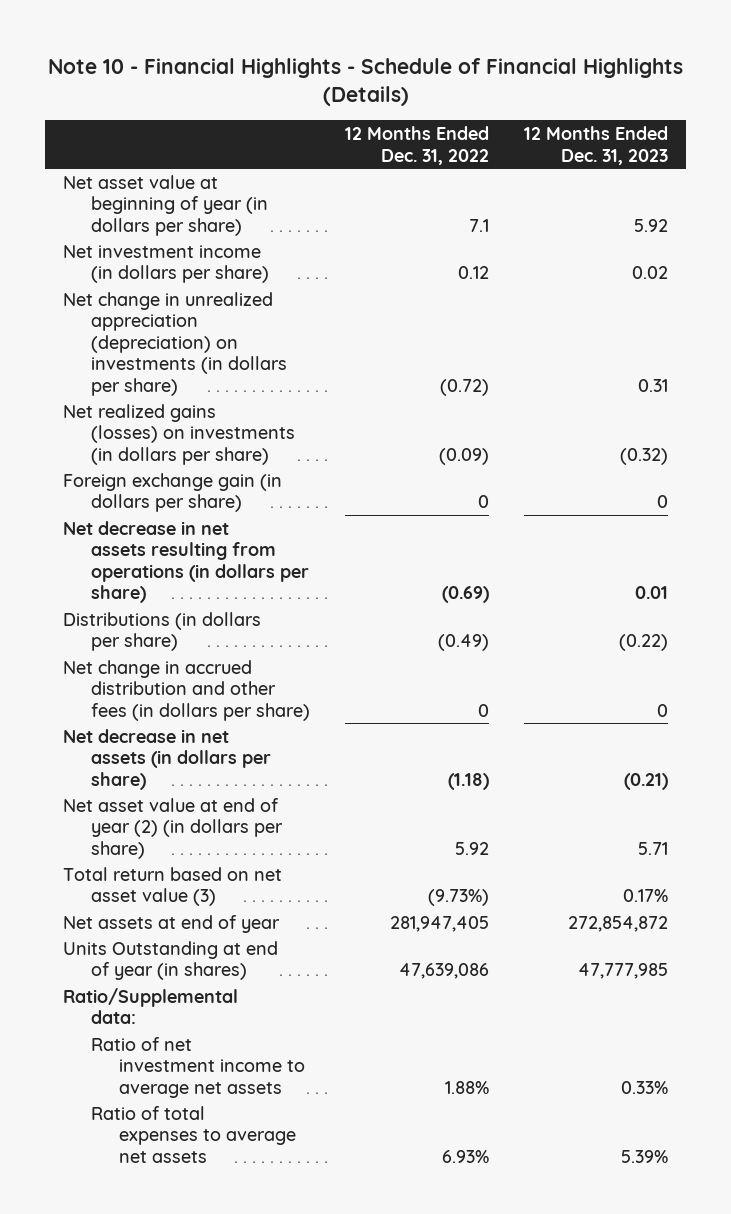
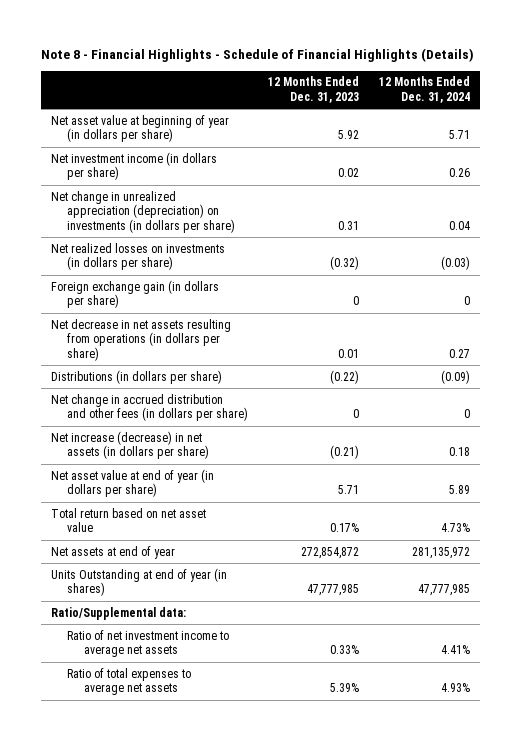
[47,57,683,107] Note 10 - Financial Highlights - Schedule of Financial Highlights (Details) -> [40,48,474,63] Note 8 - Financial Highlights - Schedule of Financial Highlights (Details)
[345,125,490,165] 12 Months Ended Dec. 31, 2022 -> none
none -> [378,76,470,104] 12 Months Ended Dec. 31, 2024
[63,403,296,465] Net realized gains (losses) on investments (in dollars per share) -> [50,242,225,271] Net realized losses on investments (in dollars per share)
[63,728,272,790] Net decrease in net assets (in dollars per share) -> [50,430,210,460] Net increase (decrease) in net assets (in dollars per share)
[63,797,284,859] Net asset value at end of year (2) (in dollars per share) -> [50,468,214,498] Net asset value at end of year (in dollars per share)
[63,866,283,907] Total return based on net asset value (3) -> [50,507,206,533] Total return based on net asset value

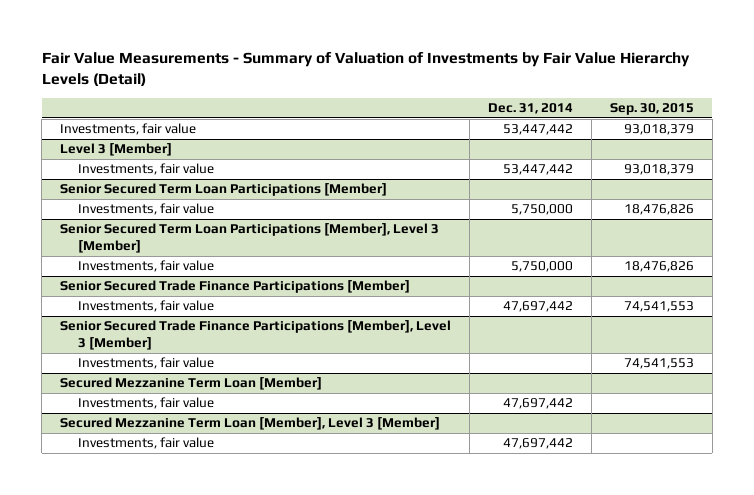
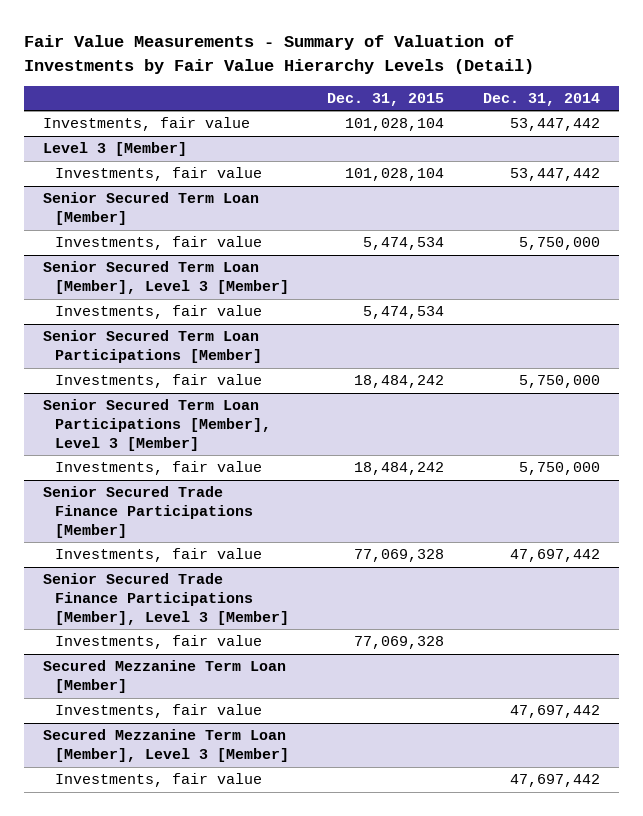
[609,103,694,116] Sep. 30, 2015 -> none
none -> [327,92,445,106] Dec. 31, 2015
none -> [43,192,260,226] Senior Secured Term Loan [Member]
none -> [55,236,263,251] Investments, fair value
none -> [43,261,290,295] Senior Secured Term Loan [Member], Level 3 [Member]
none -> [55,305,263,320] Investments, fair value

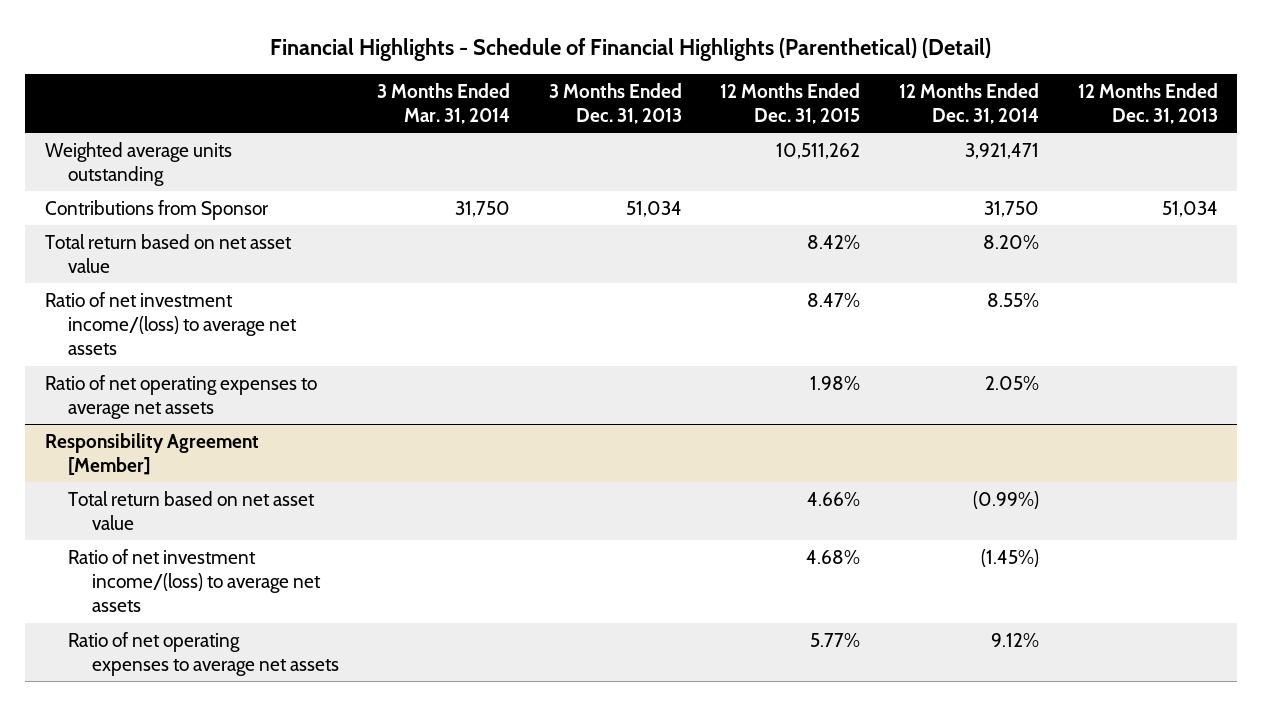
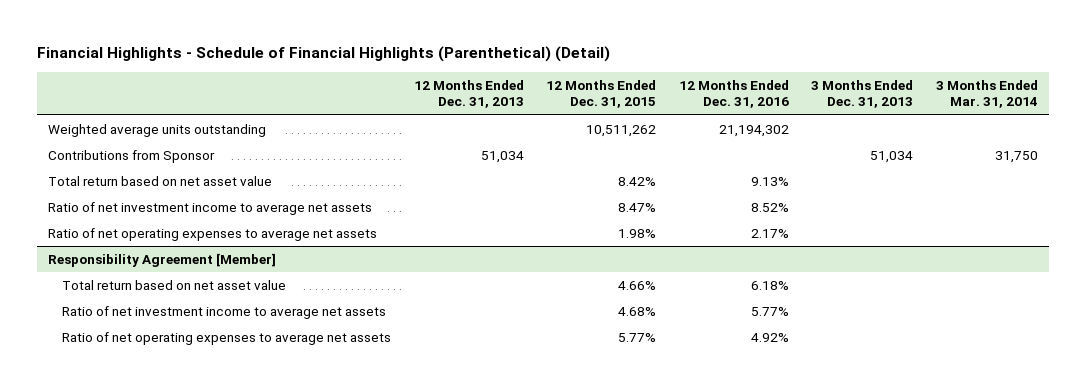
[898,82,1039,125] 12 Months Ended Dec. 31, 2014 -> none
none -> [678,80,789,109] 12 Months Ended Dec. 31, 2016
[44,291,298,356] Ratio of net investment income/(loss) to average net assets -> [48,202,373,216] Ratio of net investment income to average net assets
[68,548,321,613] Ratio of net investment income/(loss) to average net assets -> [61,306,386,320] Ratio of net investment income to average net assets

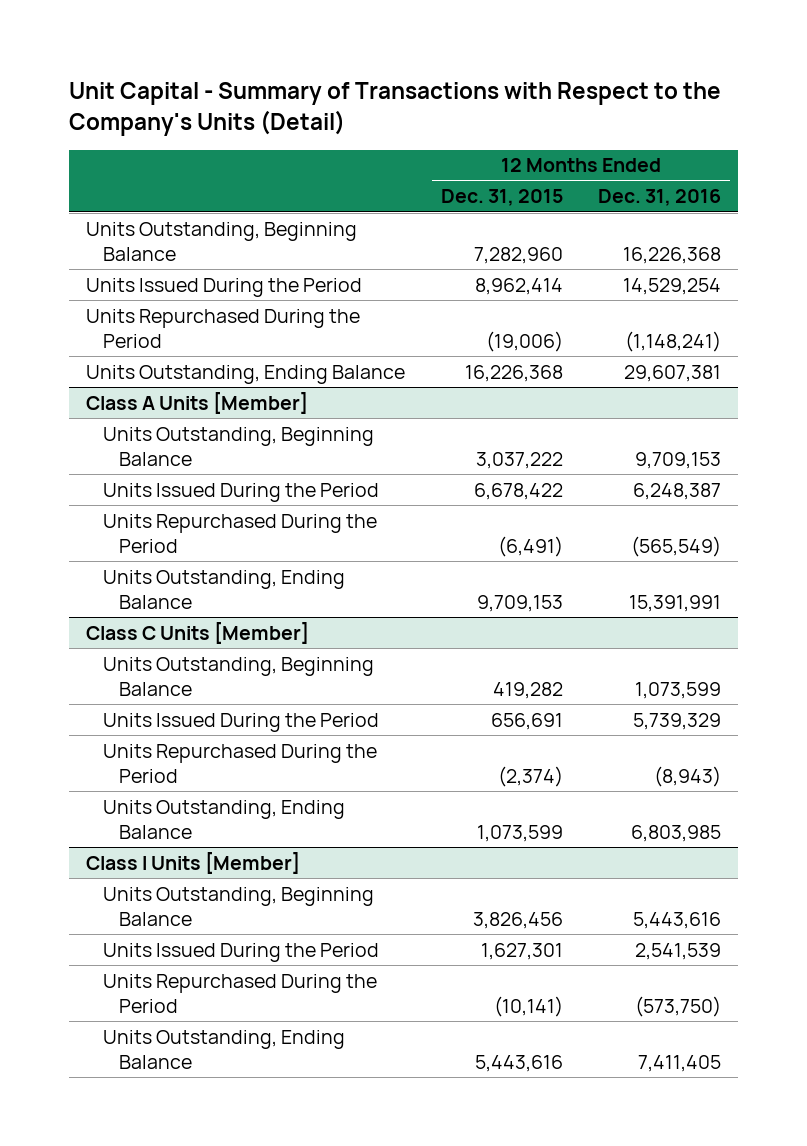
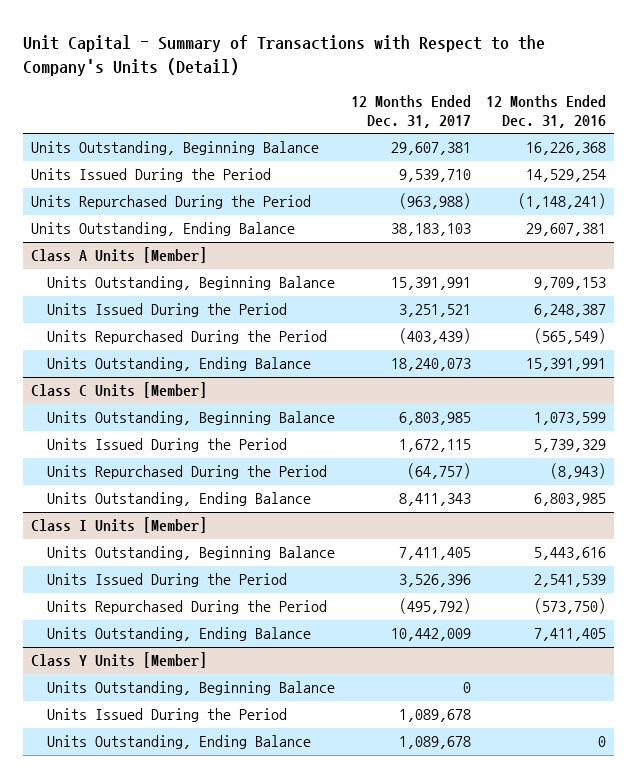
[440,189,563,207] Dec. 31, 2015 -> none
none -> [350,95,471,128] 12 Months Ended Dec. 31, 2017
none -> [31,652,208,669] Class Y Units [Member]
none -> [46,681,335,696] Units Outstanding, Beginning Balance
none -> [46,708,287,723] Units Issued During the Period
none -> [46,735,311,750] Units Outstanding, Ending Balance

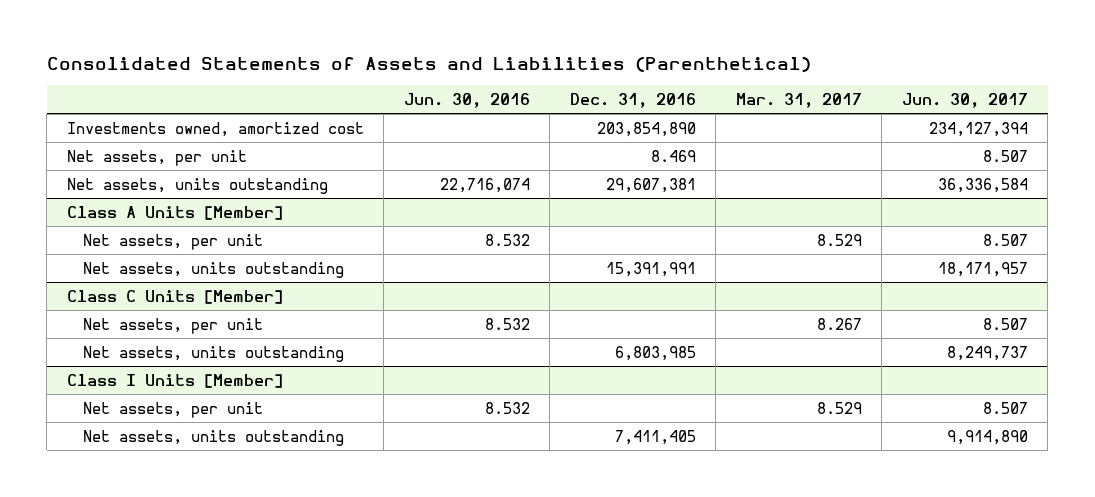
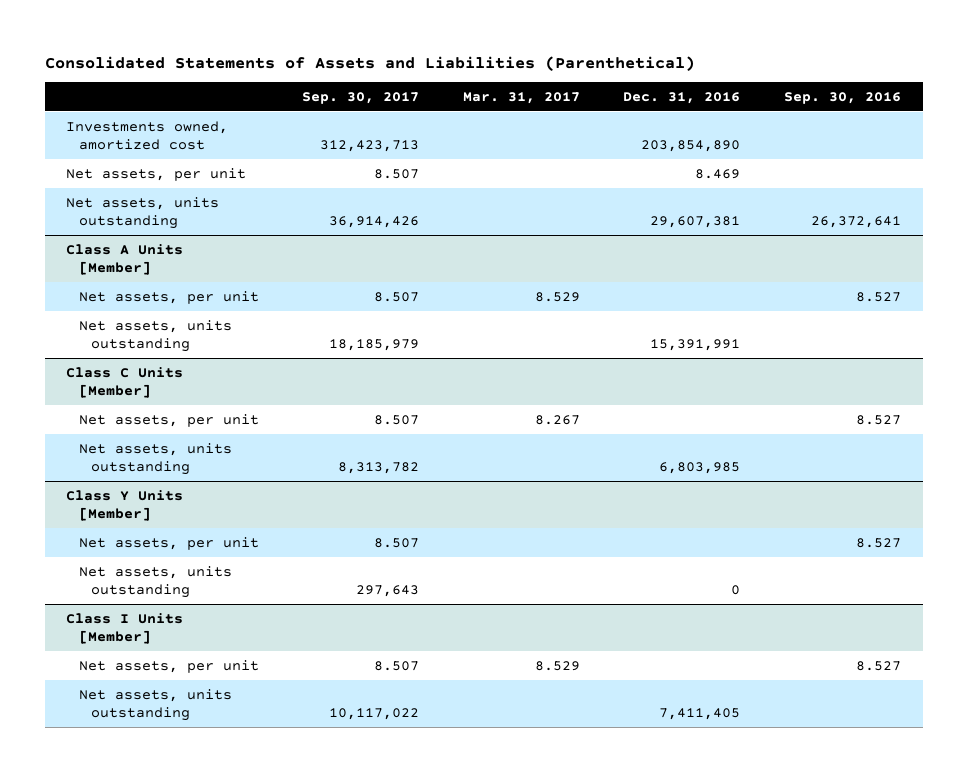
[403,92,530,108] Jun. 30, 2016 -> none
[901,92,1028,108] Jun. 30, 2017 -> none
none -> [302,92,420,105] Sep. 30, 2017
none -> [783,92,901,105] Sep. 30, 2016
none -> [66,489,184,521] Class Y Units [Member]
none -> [78,536,259,550] Net assets, per unit
none -> [78,565,232,598] Net assets, units outstanding

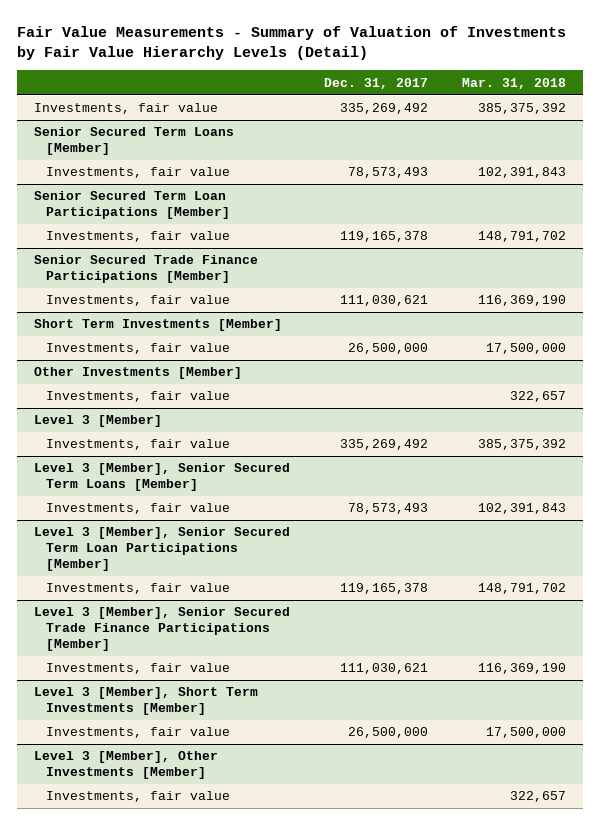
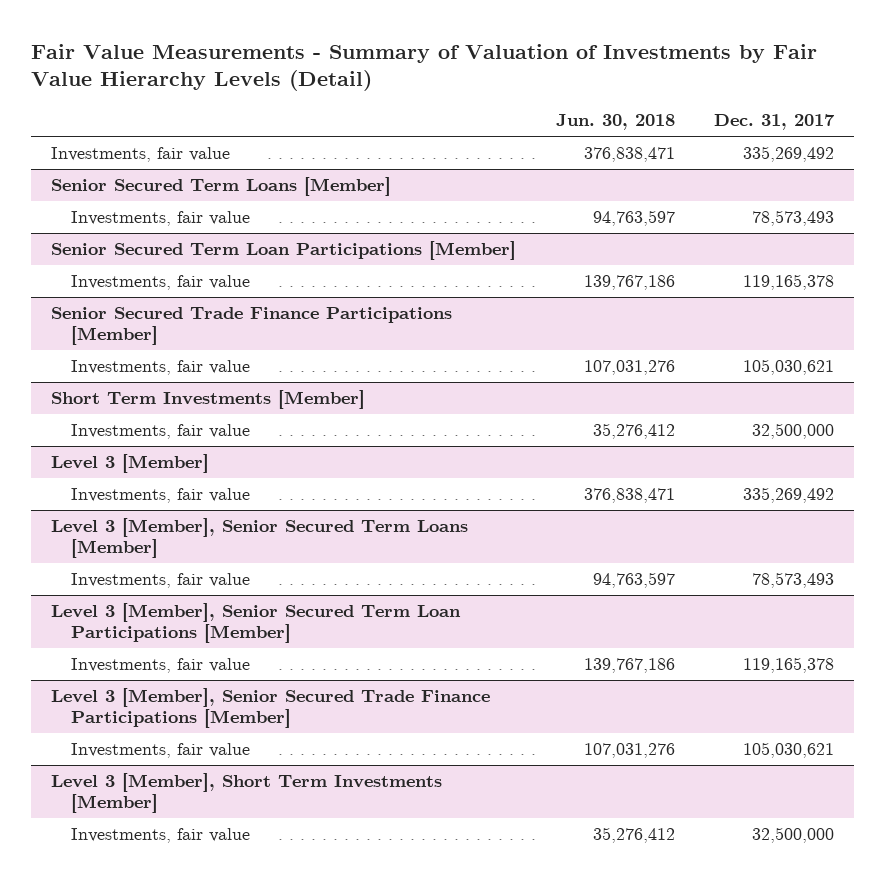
[461,77,566,89] Mar. 31, 2018 -> none
none -> [555,114,675,131] Jun. 30, 2018
[339,295,428,307] 111,030,621 -> [743,359,835,376] 105,030,621
[33,367,242,380] Other Investments [Member] -> none
[45,391,230,403] Investments, fair value -> none
[347,343,428,355] 26,500,000 -> [752,423,835,440] 32,500,000
[339,663,428,675] 111,030,621 -> [743,742,835,759] 105,030,621
[33,751,218,780] Level 3 [Member], Other Investments [Member] -> none
[45,791,230,803] Investments, fair value -> none
[347,727,428,739] 26,500,000 -> [752,827,835,844] 32,500,000

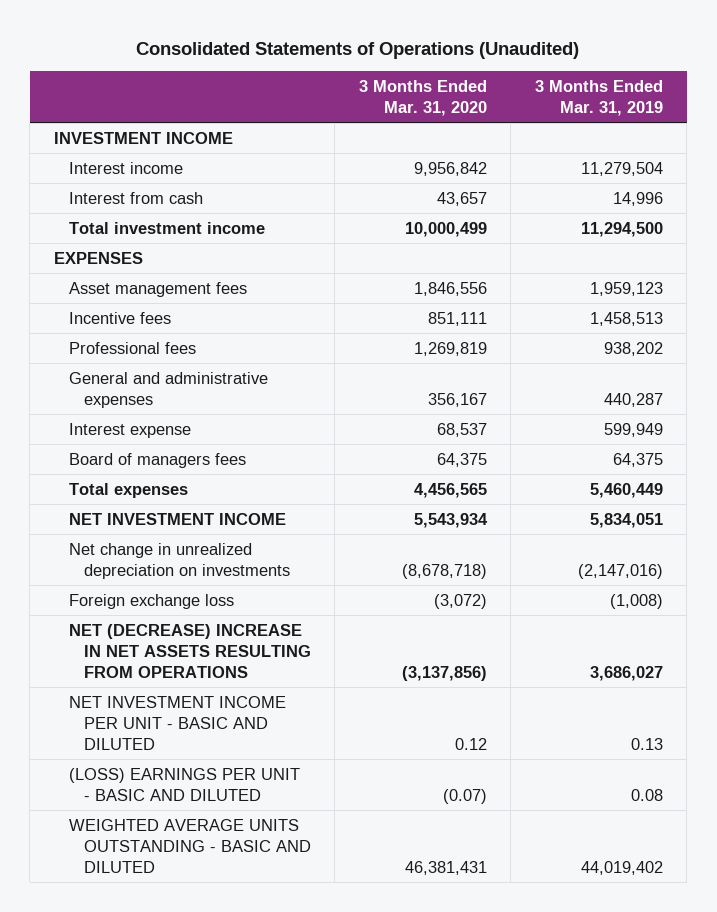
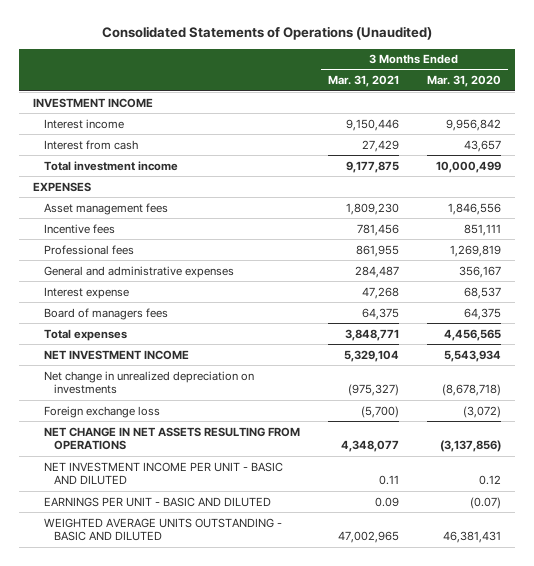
[534,79,663,116] 3 Months Ended Mar. 31, 2019 -> none
none -> [327,75,399,88] Mar. 31, 2021
[68,623,311,678] NET (DECREASE) INCREASE IN NET ASSETS RESULTING FROM OPERATIONS -> [43,426,300,451] NET CHANGE IN NET ASSETS RESULTING FROM OPERATIONS
[68,767,300,801] (LOSS) EARNINGS PER UNIT - BASIC AND DILUTED -> [43,496,271,507] EARNINGS PER UNIT - BASIC AND DILUTED

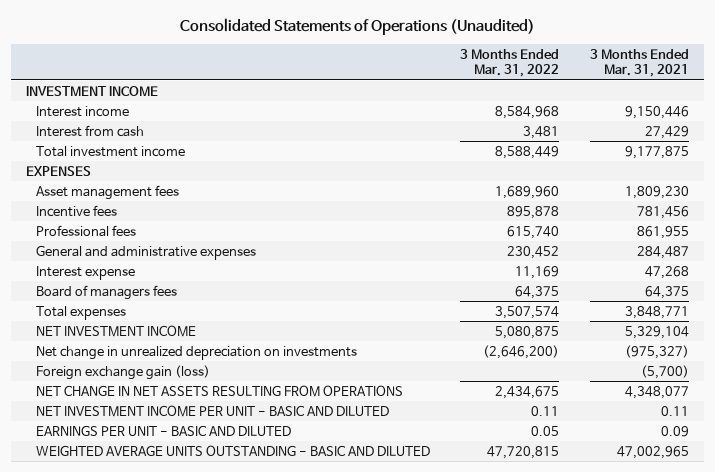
[426,75,501,88] Mar. 31, 2020 -> none
none -> [460,48,560,78] 3 Months Ended Mar. 31, 2022
[43,405,160,418] Foreign exchange loss -> [35,364,210,380] Foreign exchange gain (loss)

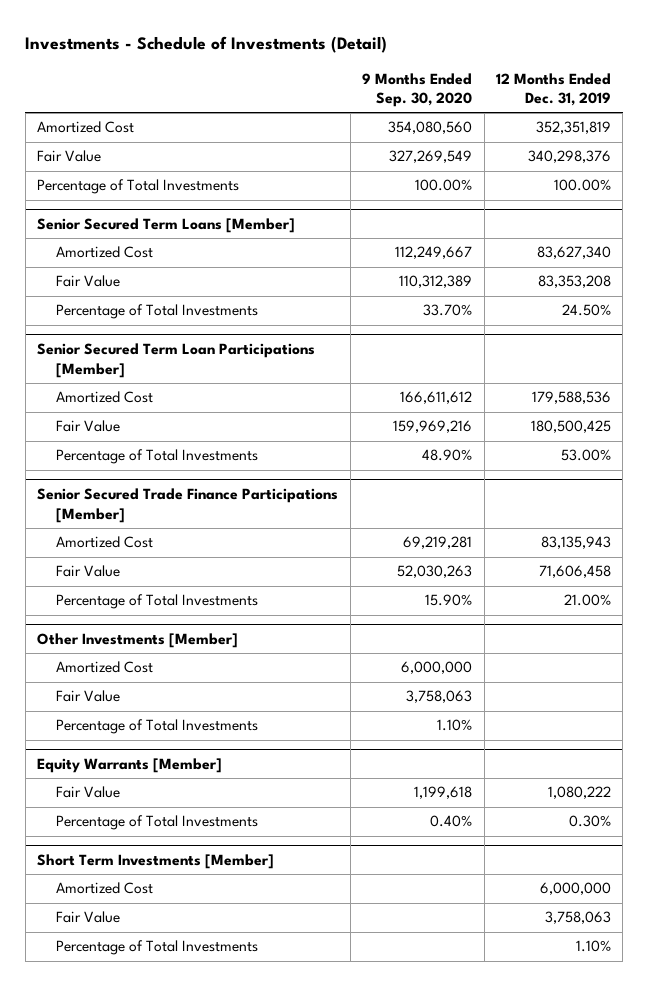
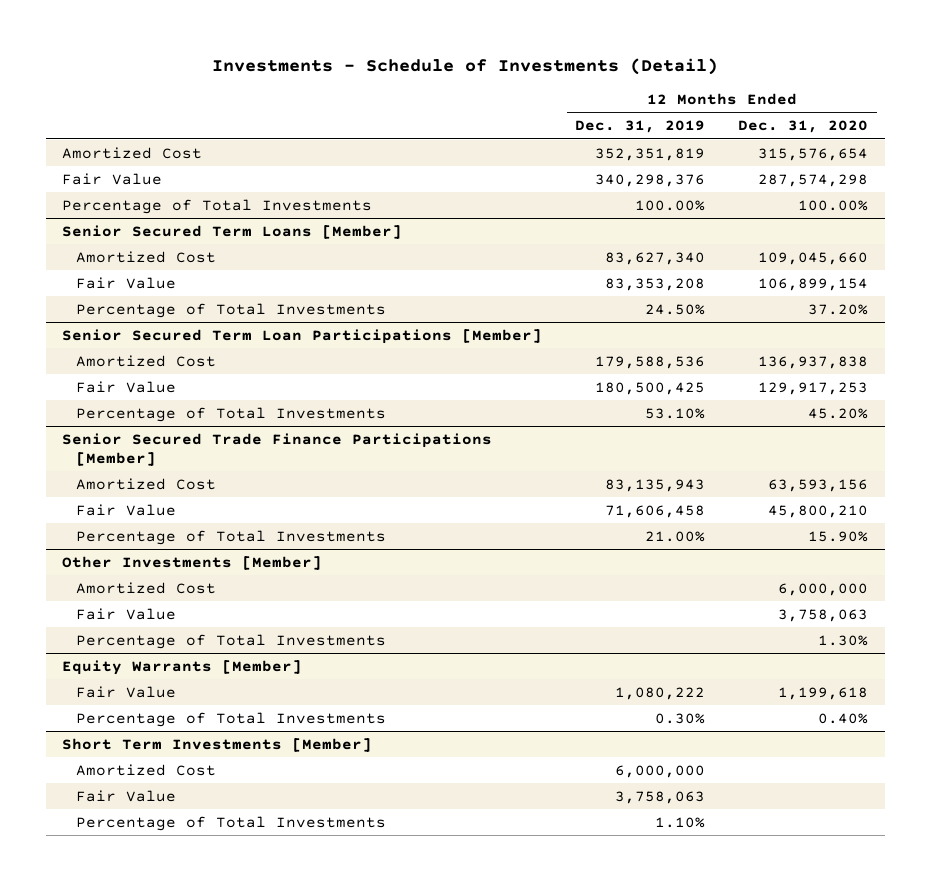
[362,72,473,108] 9 Months Ended Sep. 30, 2020 -> none
none -> [738,120,869,134] Dec. 31, 2020
[560,449,611,462] 53.00% -> [645,407,706,419] 53.10%

